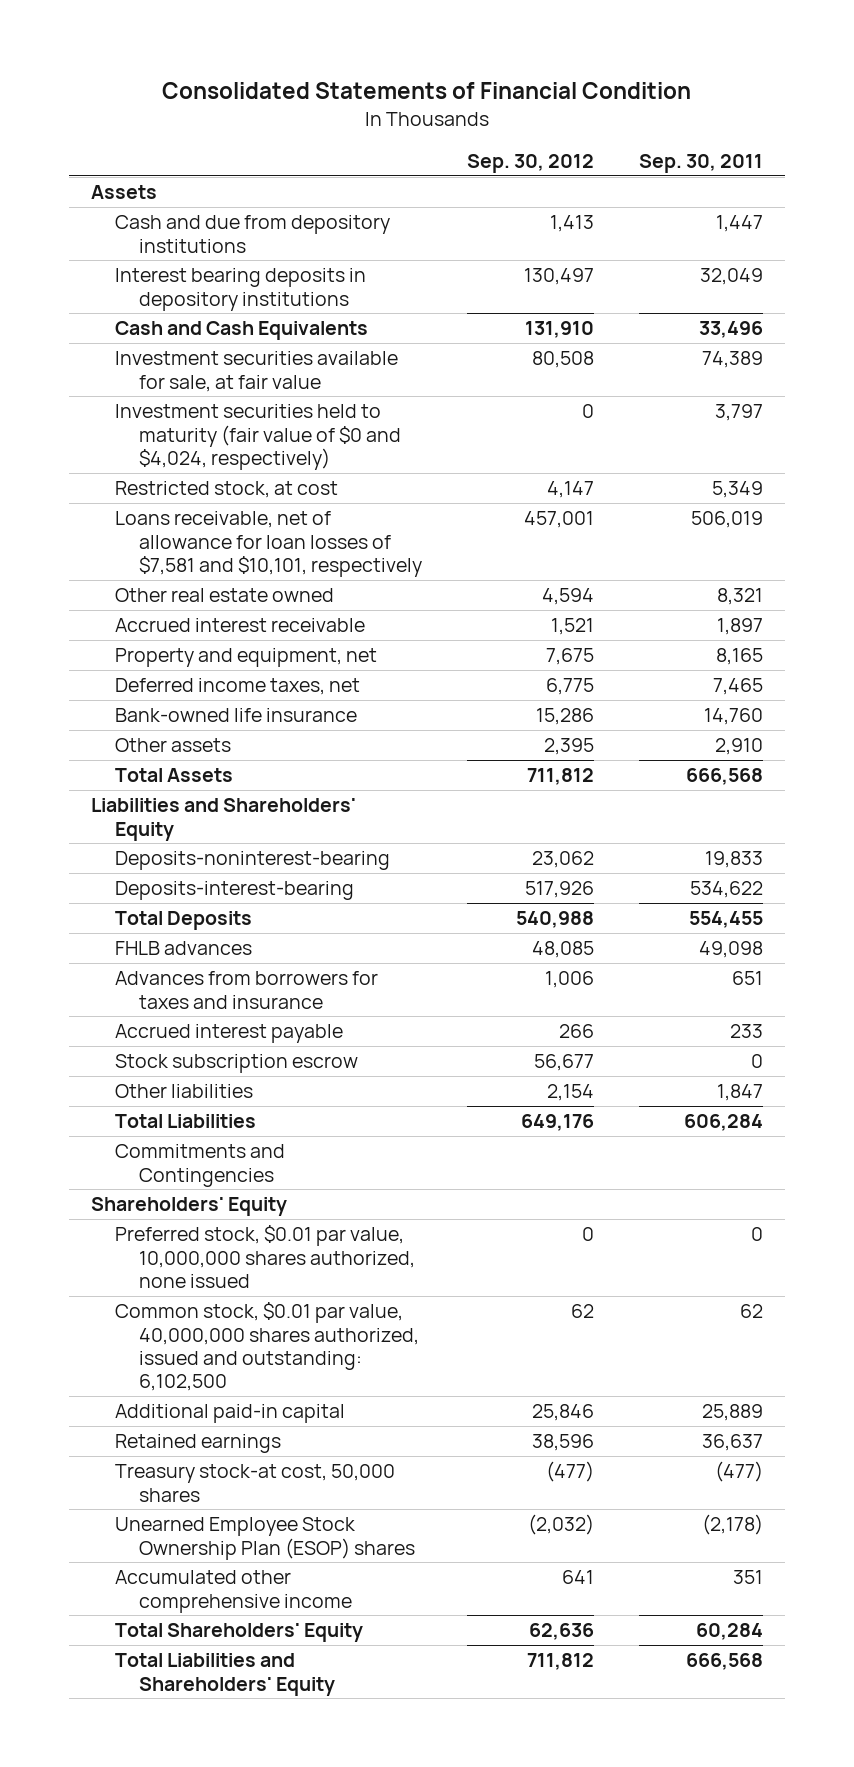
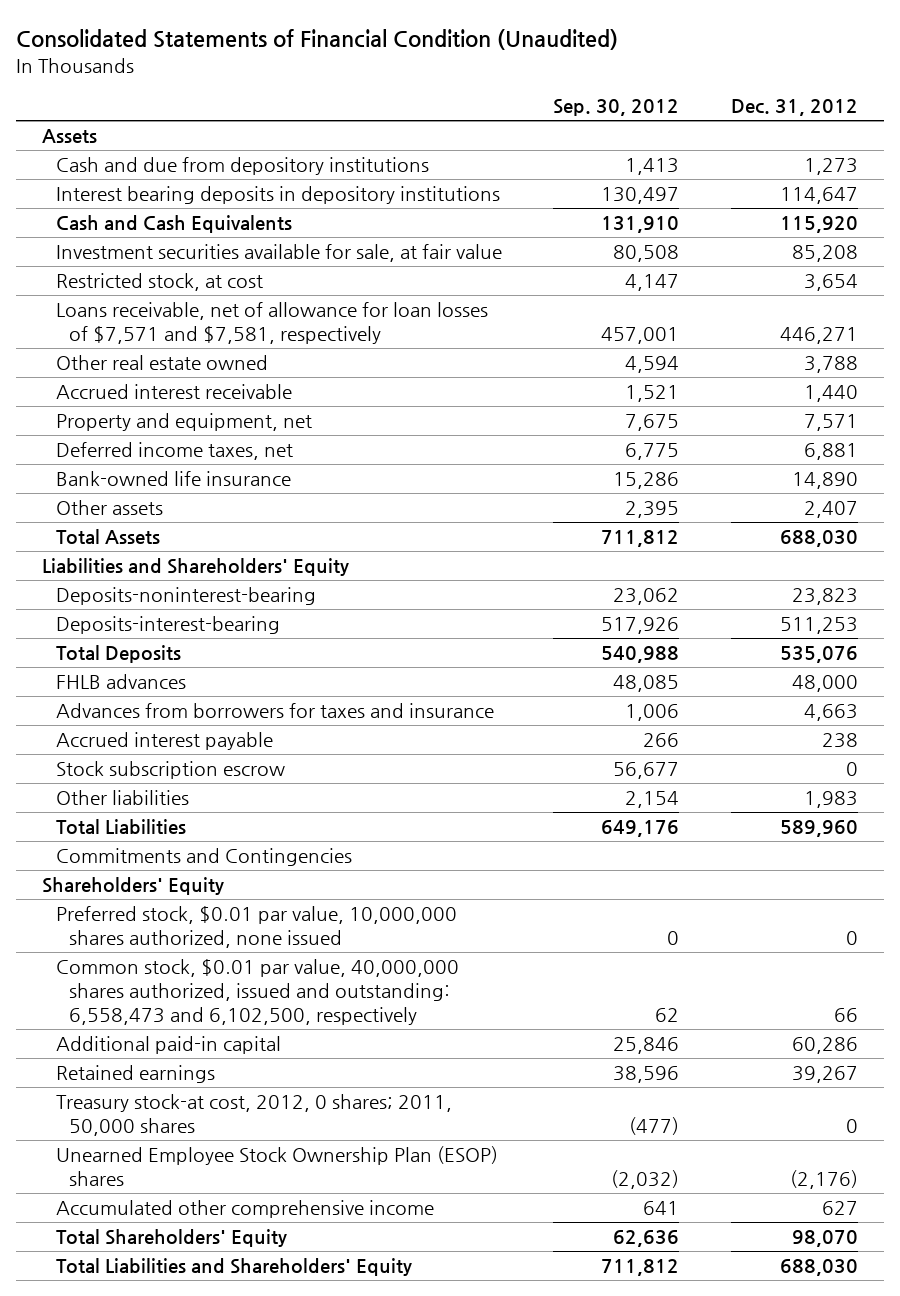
[161,82,691,100] Consolidated Statements of Financial Condition -> [16,29,619,51] Consolidated Statements of Financial Condition (Unaudited)
[638,153,763,173] Sep. 30, 2011 -> none
none -> [730,99,858,117] Dec. 31, 2012
[115,404,402,470] Investment securities held to maturity (fair value of $0 and $4,024, respectively) -> none
[115,511,423,577] Loans receivable, net of allowance for loan losses of $7,581 and $10,101, respectively -> [55,302,488,344] Loans receivable, net of allowance for loan losses of $7,571 and $7,581, respectively
[115,1302,420,1391] Common stock, $0.01 par value, 40,000,000 shares authorized, issued and outstanding: 6,102,500 -> [55,959,459,1025] Common stock, $0.01 par value, 40,000,000 shares authorized, issued and outstanding: 6,558,473 and 6,102,500, respectively
[115,1464,396,1502] Treasury stock-at cost, 50,000 shares -> [55,1094,452,1136] Treasury stock-at cost, 2012, 0 shares; 2011, 50,000 shares

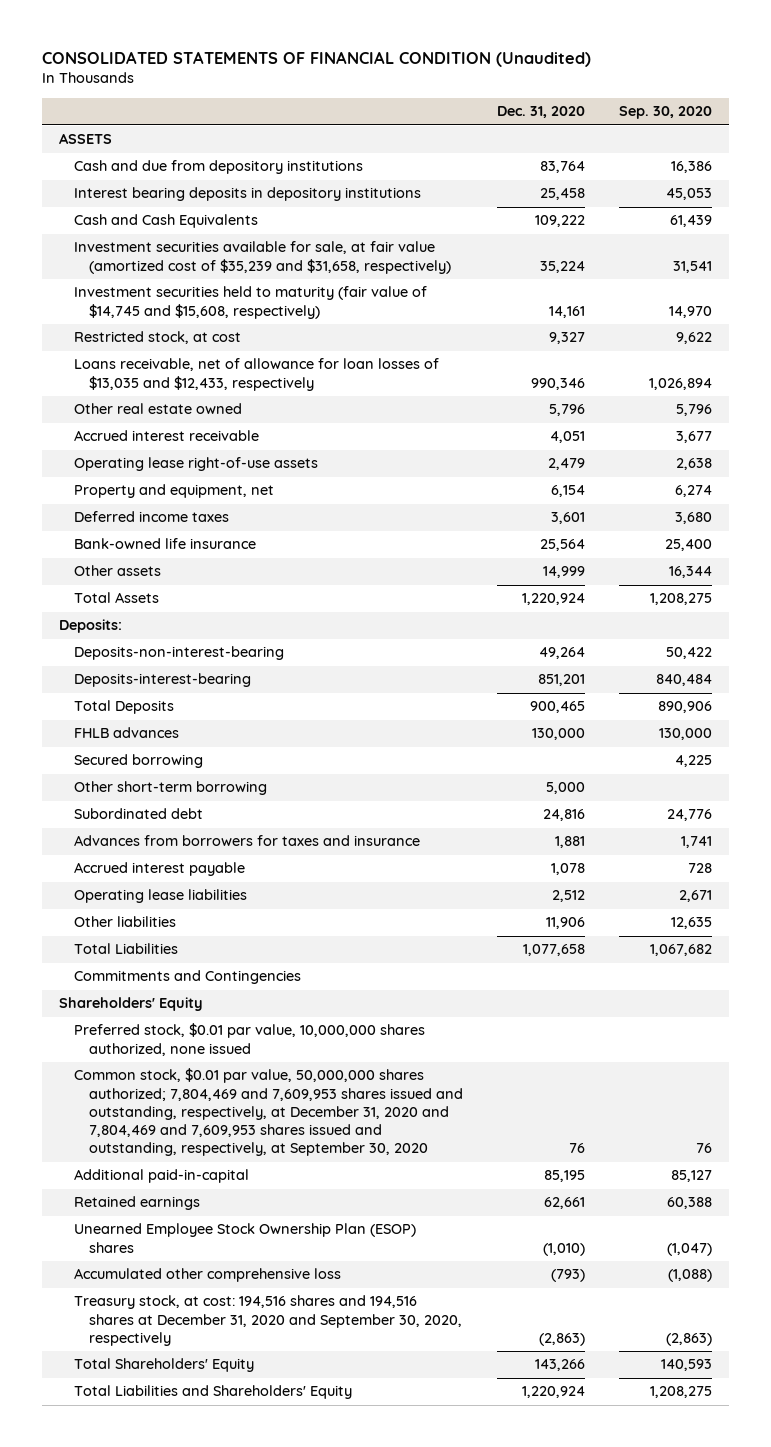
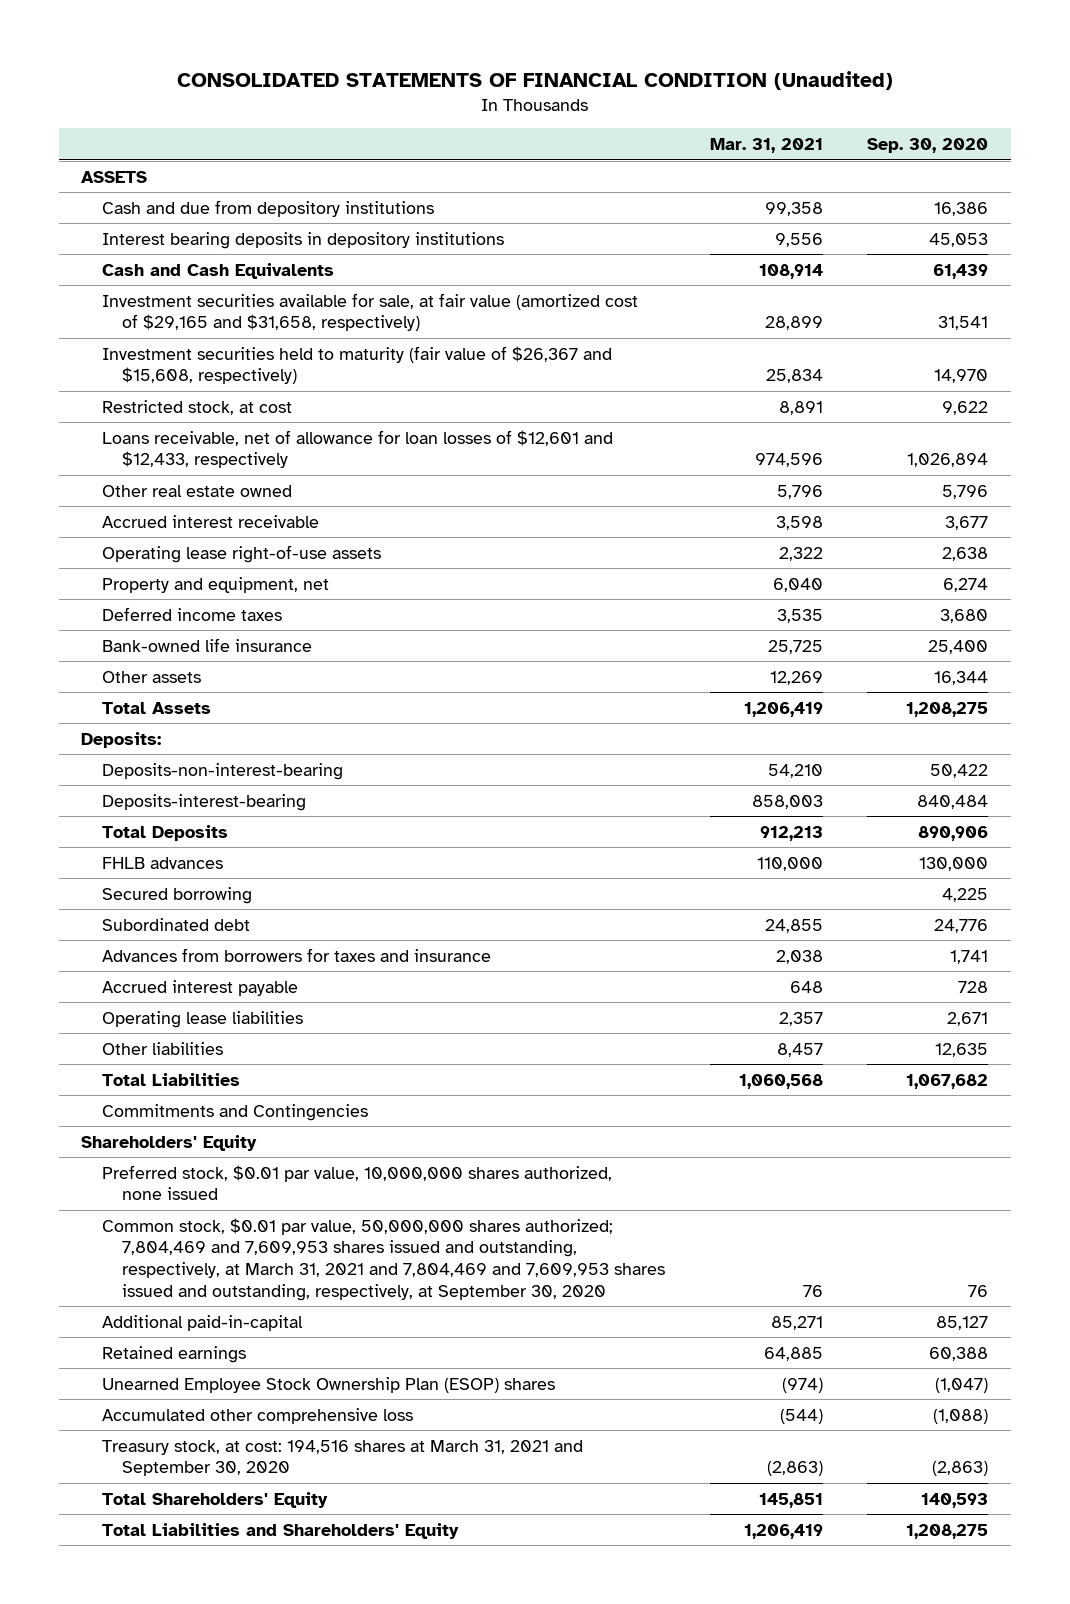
[497,106,586,119] Dec. 31, 2020 -> none
none -> [709,138,823,154] Mar. 31, 2021
[74,241,452,274] Investment securities available for sale, at fair value (amortized cost of $35,239 and $31,658, respectively) -> [101,292,638,332] Investment securities available for sale, at fair value (amortized cost of $29,165 and $31,658, respectively)
[74,286,428,319] Investment securities held to maturity (fair value of $14,745 and $15,608, respectively) -> [101,345,612,385] Investment securities held to maturity (fair value of $26,367 and $15,608, respectively)
[74,358,440,391] Loans receivable, net of allowance for loan losses of $13,035 and $12,433, respectively -> [101,429,613,469] Loans receivable, net of allowance for loan losses of $12,601 and $12,433, respectively
[74,781,268,796] Other short-term borrowing -> none
[74,1068,464,1157] Common stock, $0.01 par value, 50,000,000 shares authorized; 7,804,469 and 7,609,953 shares issued and outstanding, respectively, at December 31, 2020 and 7,804,469 and 7,609,953 shares issued and outstanding, respectively, at September 30, 2020 -> [101,1217,665,1301] Common stock, $0.01 par value, 50,000,000 shares authorized; 7,804,469 and 7,609,953 shares issued and outstanding, respectively, at March 31, 2021 and 7,804,469 and 7,609,953 shares issued and outstanding, respectively, at September 30, 2020
[74,1295,463,1346] Treasury stock, at cost: 194,516 shares and 194,516 shares at December 31, 2020 and September 30, 2020, respectively -> [101,1439,583,1477] Treasury stock, at cost: 194,516 shares at March 31, 2021 and September 30, 2020

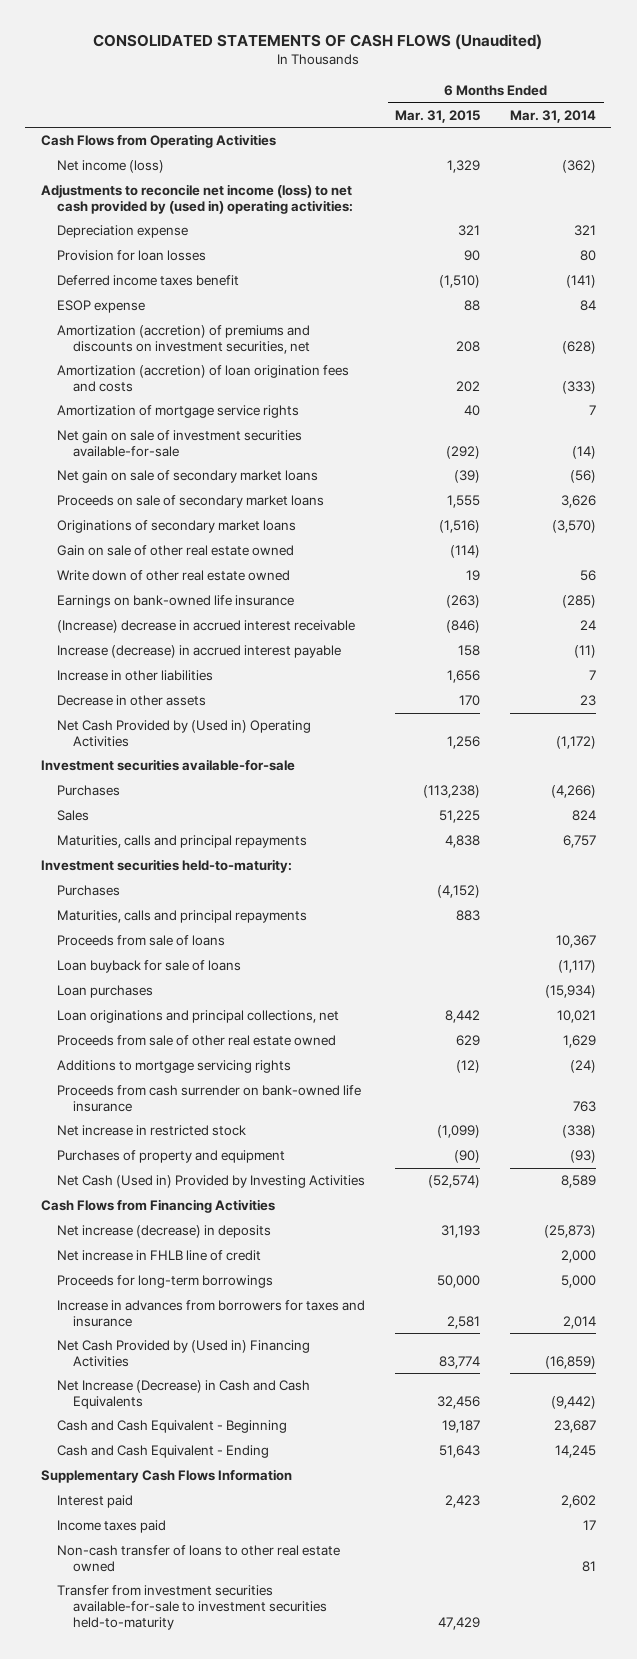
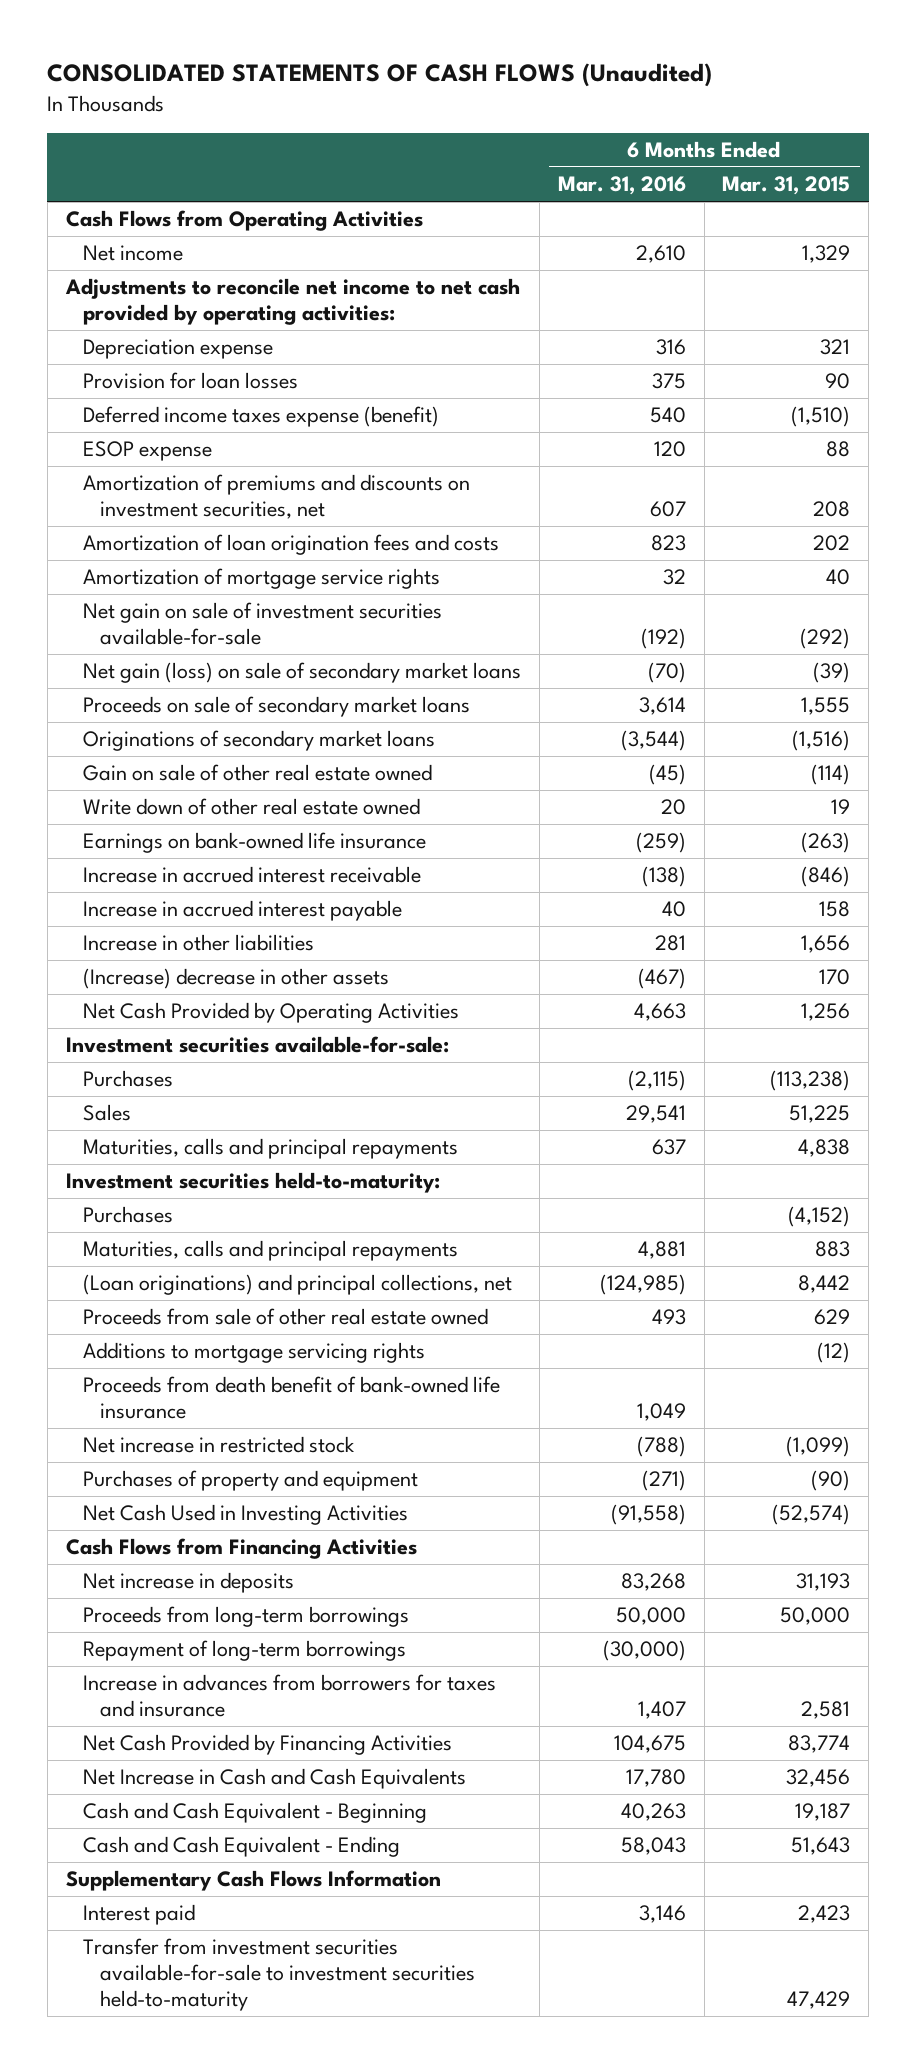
[510,109,597,123] Mar. 31, 2014 -> none
none -> [557,176,686,196] Mar. 31, 2016
[56,160,164,174] Net income (loss) -> [83,245,184,262] Net income
[40,184,353,214] Adjustments to reconcile net income (loss) to net cash provided by (used in) operating activities: -> [64,278,520,326] Adjustments to reconcile net income to net cash provided by operating activities:
[56,275,239,287] Deferred income taxes benefit -> [83,406,440,428] Deferred income taxes expense (benefit)
[56,325,311,354] Amortization (accretion) of premiums and discounts on investment securities, net -> [83,474,471,520] Amortization of premiums and discounts on investment securities, net
[56,365,349,392] Amortization (accretion) of loan origination fees and costs -> [83,534,500,556] Amortization of loan origination fees and costs
[56,470,318,484] Net gain on sale of secondary market loans -> [83,662,522,684] Net gain (loss) on sale of secondary market loans
[56,620,355,634] (Increase) decrease in accrued interest receivable -> [83,866,422,884] Increase in accrued interest receivable
[56,645,341,659] Increase (decrease) in accrued interest payable -> [83,900,403,922] Increase in accrued interest payable
[56,695,206,707] Decrease in other assets -> [83,968,390,990] (Increase) decrease in other assets
[56,720,311,747] Net Cash Provided by (Used in) Operating Activities -> [83,1002,460,1024] Net Cash Provided by Operating Activities
[40,759,295,772] Investment securities available-for-sale -> [65,1036,449,1054] Investment securities available-for-sale:
[56,935,225,947] Proceeds from sale of loans -> none
[56,960,241,974] Loan buyback for sale of loans -> none
[56,985,153,999] Loan purchases -> none
[56,1010,339,1024] Loan originations and principal collections, net -> [83,1274,513,1296] (Loan originations) and principal collections, net
[56,1085,361,1112] Proceeds from cash surrender on bank-owned life insurance -> [83,1376,501,1420] Proceeds from death benefit of bank-owned life insurance
[56,1175,365,1189] Net Cash (Used in) Provided by Investing Activities -> [83,1504,409,1526] Net Cash Used in Investing Activities
[56,1250,261,1262] Net increase in FHLB line of credit -> none
[56,1225,271,1239] Net increase (decrease) in deposits -> [83,1572,295,1594] Net increase in deposits
[56,1275,273,1289] Proceeds for long-term borrowings -> [83,1606,410,1628] Proceeds from long-term borrowings
none -> [83,1640,407,1662] Repayment of long-term borrowings
[56,1340,310,1367] Net Cash Provided by (Used in) Financing Activities -> [83,1734,453,1756] Net Cash Provided by Financing Activities
[56,1380,310,1409] Net Increase (Decrease) in Cash and Cash Equivalents -> [83,1768,467,1790] Net Increase in Cash and Cash Equivalents
[56,1520,166,1534] Income taxes paid -> none
[56,1545,340,1572] Non-cash transfer of loans to other real estate owned -> none

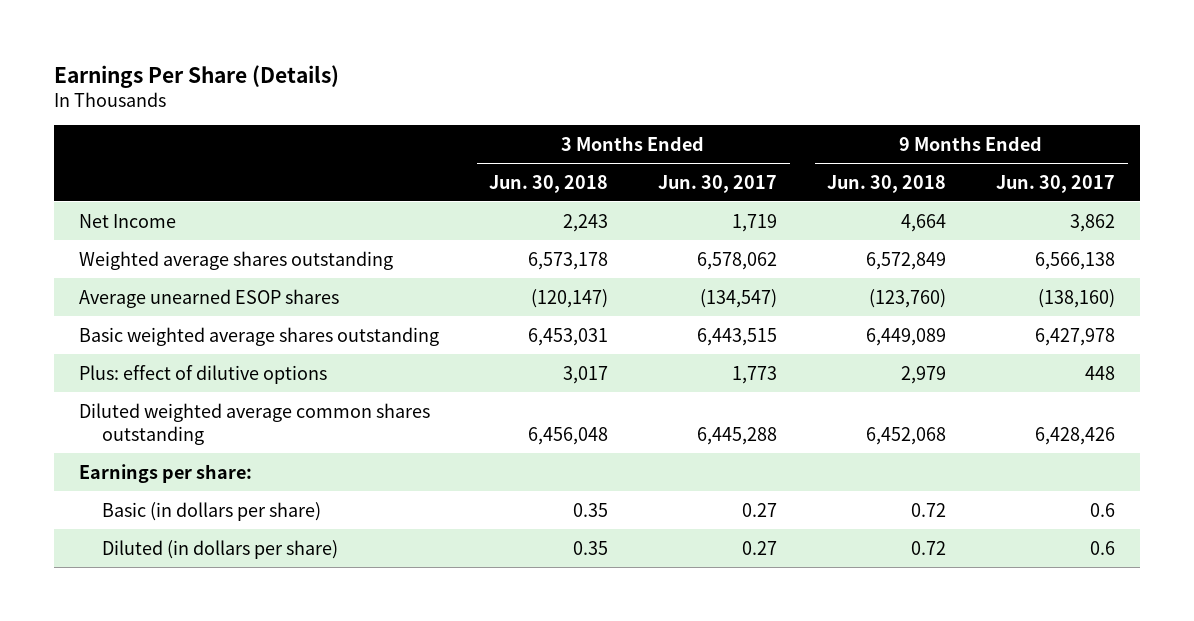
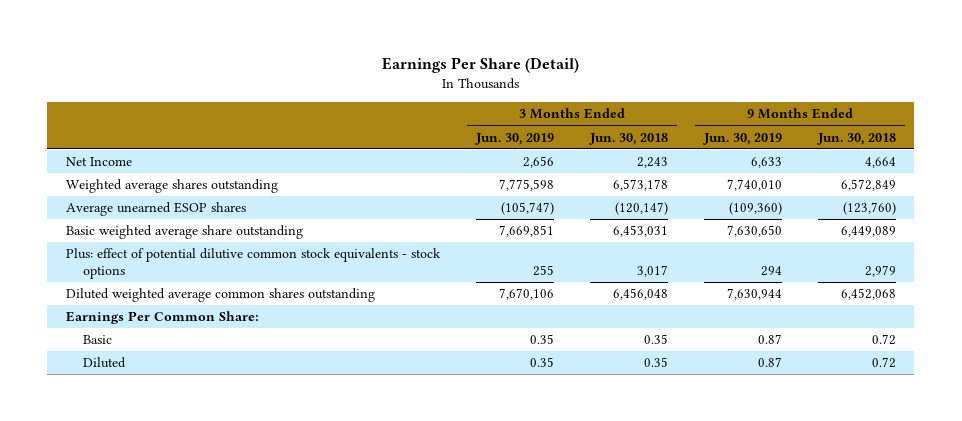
[54,64,340,88] Earnings Per Share (Details) -> [381,57,579,74] Earnings Per Share (Detail)
[658,174,778,193] Jun. 30, 2017 -> none
[996,174,1116,193] Jun. 30, 2017 -> none
none -> [474,132,554,145] Jun. 30, 2019
none -> [702,132,782,145] Jun. 30, 2019
[79,326,440,346] Basic weighted average shares outstanding -> [65,225,303,240] Basic weighted average share outstanding
[79,364,328,384] Plus: effect of dilutive options -> [65,248,441,279] Plus: effect of potential dilutive common stock equivalents - stock options
[79,463,253,483] Earnings per share: -> [65,311,259,325] Earnings Per Common Share:
[102,501,322,521] Basic (in dollars per share) -> [82,335,112,345] Basic
[102,539,339,559] Diluted (in dollars per share) -> [82,357,126,369] Diluted

